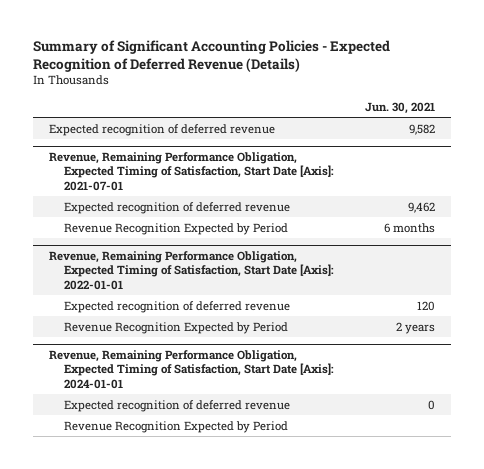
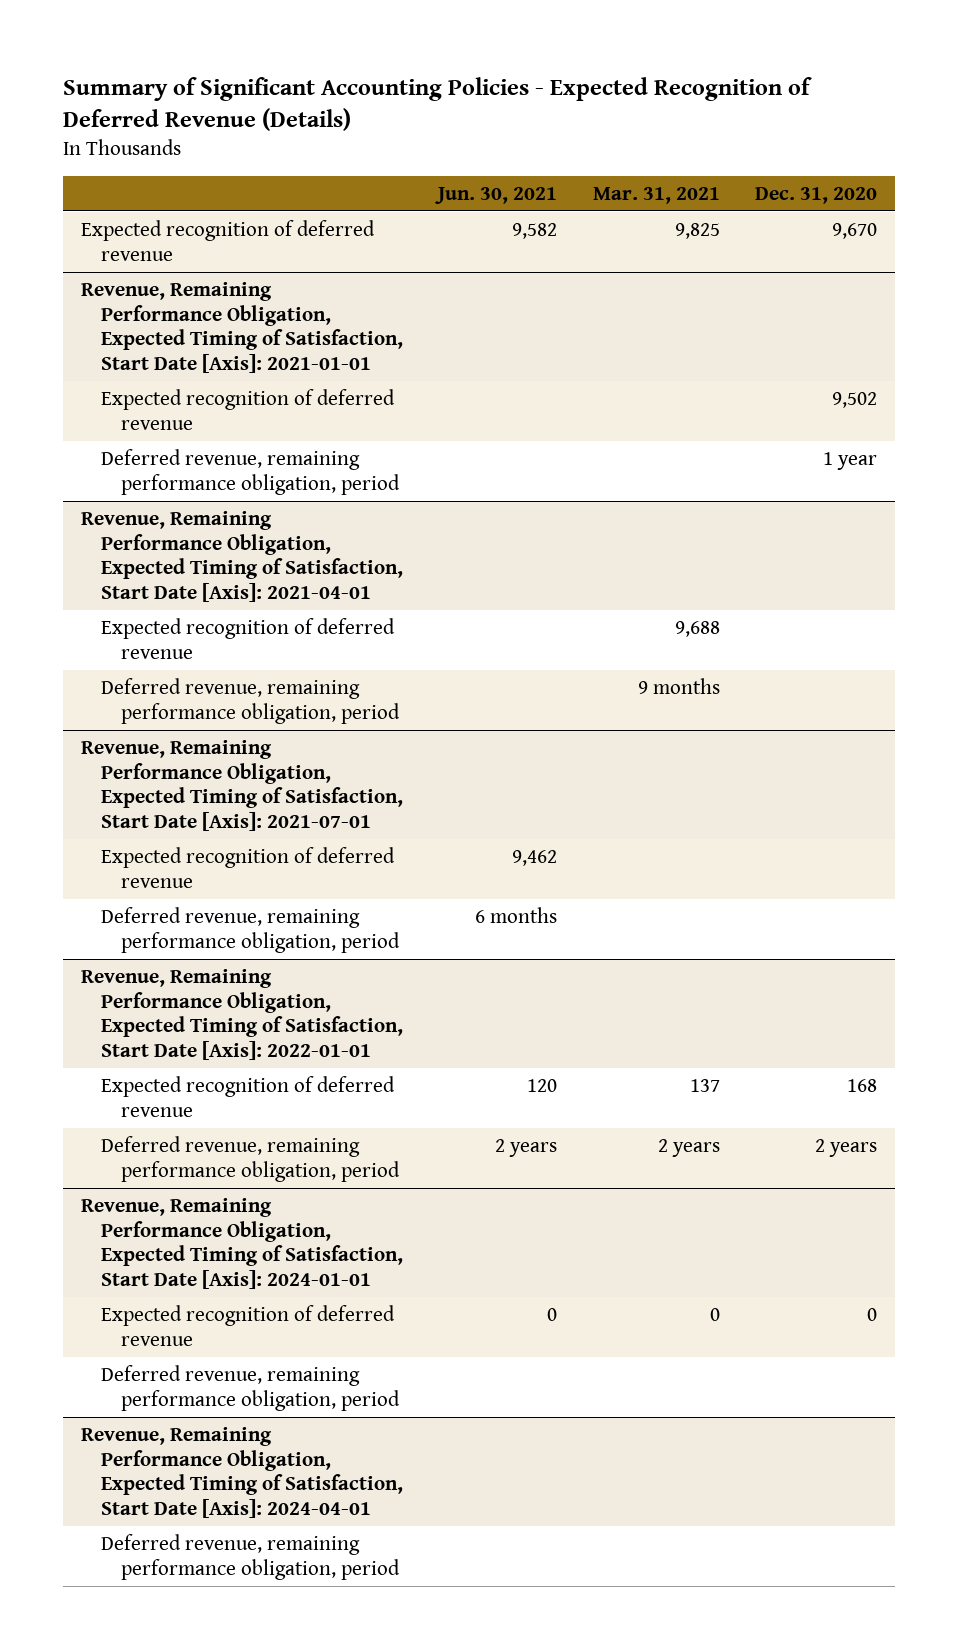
none -> [592,186,720,204] Mar. 31, 2021
none -> [754,186,877,204] Dec. 31, 2020
none -> [80,282,403,373] Revenue, Remaining Performance Obligation, Expected Timing of Satisfaction, Start Date [Axis]: 2021-01-01
none -> [100,389,395,430] Expected recognition of deferred revenue
none -> [100,449,400,495] Deferred revenue, remaining performance obligation, period
none -> [80,511,403,602] Revenue, Remaining Performance Obligation, Expected Timing of Satisfaction, Start Date [Axis]: 2021-04-01
none -> [100,618,395,659] Expected recognition of deferred revenue
none -> [100,678,400,724] Deferred revenue, remaining performance obligation, period
[63,222,288,235] Revenue Recognition Expected by Period -> [100,907,400,953] Deferred revenue, remaining performance obligation, period
[63,321,288,334] Revenue Recognition Expected by Period -> [100,1136,400,1182] Deferred revenue, remaining performance obligation, period
[63,420,288,433] Revenue Recognition Expected by Period -> [100,1365,400,1411] Deferred revenue, remaining performance obligation, period
none -> [80,1427,403,1518] Revenue, Remaining Performance Obligation, Expected Timing of Satisfaction, Start Date [Axis]: 2024-04-01
none -> [100,1534,400,1580] Deferred revenue, remaining performance obligation, period

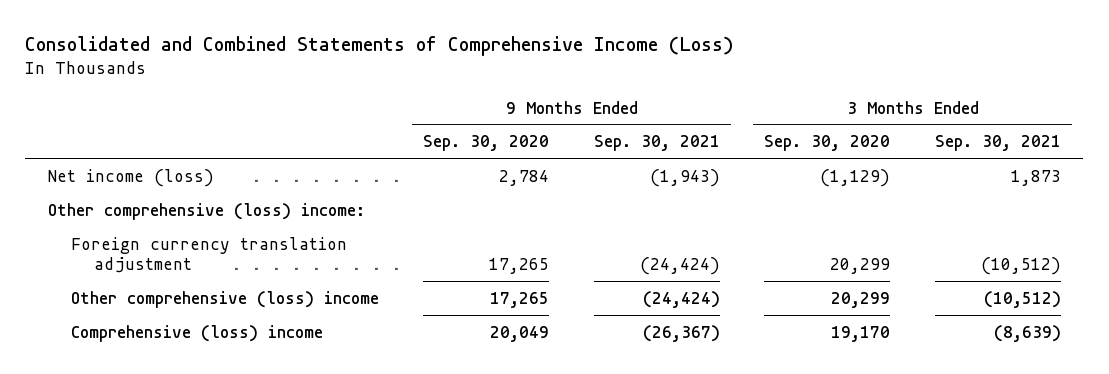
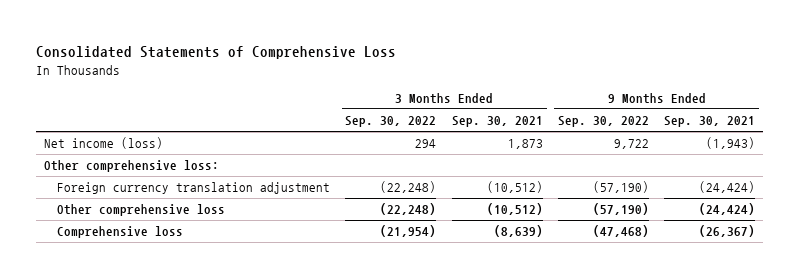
[25,36,735,57] Consolidated and Combined Statements of Comprehensive Income (Loss) -> [36,46,397,60] Consolidated Statements of Comprehensive Loss
[423,135,550,152] Sep. 30, 2020 -> none
[764,135,891,152] Sep. 30, 2020 -> none
none -> [345,116,437,128] Sep. 30, 2022
none -> [557,116,649,128] Sep. 30, 2022
[47,202,365,220] Other comprehensive (loss) income: -> [43,160,219,173] Other comprehensive loss:
[70,290,379,308] Other comprehensive (loss) income -> [57,204,226,217] Other comprehensive loss
[70,324,323,342] Comprehensive (loss) income -> [57,226,184,239] Comprehensive loss

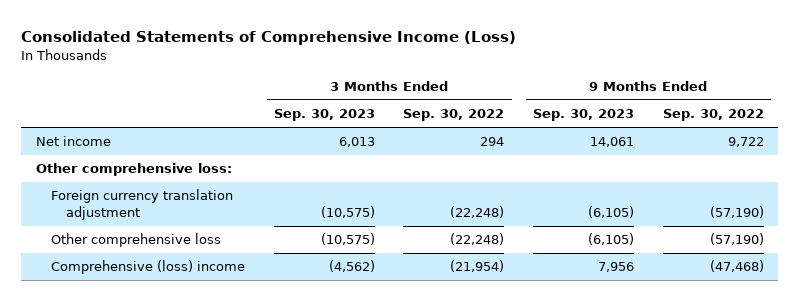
[36,46,397,60] Consolidated Statements of Comprehensive Loss -> [21,30,517,45] Consolidated Statements of Comprehensive Income (Loss)
[451,116,543,128] Sep. 30, 2021 -> none
[664,116,756,128] Sep. 30, 2021 -> none
none -> [273,109,375,122] Sep. 30, 2023
none -> [533,109,635,122] Sep. 30, 2023
[43,137,163,150] Net income (loss) -> [35,136,111,147] Net income
[57,226,184,239] Comprehensive loss -> [51,260,246,275] Comprehensive (loss) income

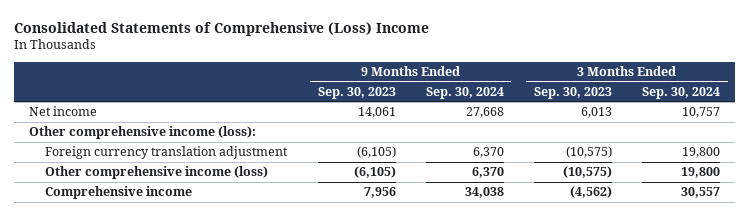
[21,30,517,45] Consolidated Statements of Comprehensive Income (Loss) -> [13,21,429,36] Consolidated Statements of Comprehensive (Loss) Income
[403,109,505,122] Sep. 30, 2022 -> none
[662,109,764,122] Sep. 30, 2022 -> none
none -> [425,86,504,99] Sep. 30, 2024
none -> [642,86,721,99] Sep. 30, 2024
[35,163,232,177] Other comprehensive loss: -> [28,126,256,140] Other comprehensive income (loss):
[51,233,222,248] Other comprehensive loss -> [45,166,269,180] Other comprehensive income (loss)
[51,260,246,275] Comprehensive (loss) income -> [45,186,193,200] Comprehensive income

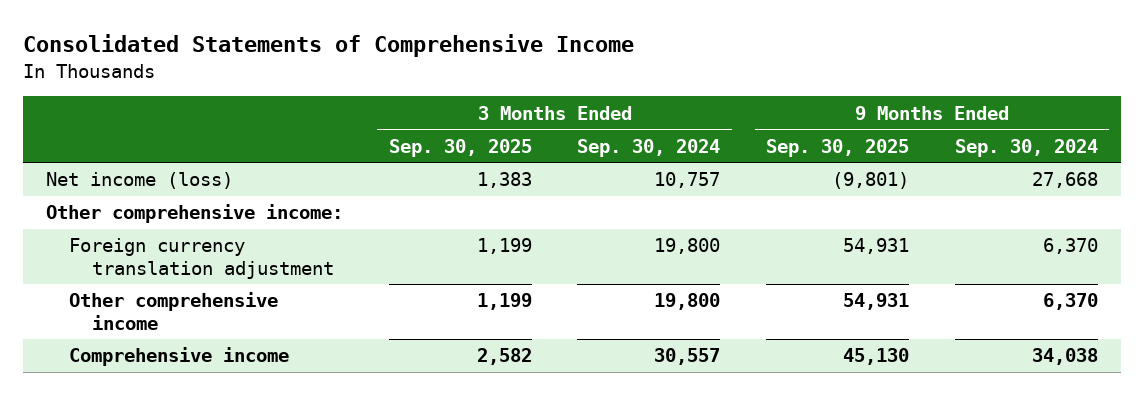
[13,21,429,36] Consolidated Statements of Comprehensive (Loss) Income -> [22,34,634,58] Consolidated Statements of Comprehensive Income
[317,86,396,99] Sep. 30, 2023 -> none
[534,86,613,99] Sep. 30, 2023 -> none
none -> [388,138,532,157] Sep. 30, 2025
none -> [766,138,910,157] Sep. 30, 2025
[28,106,97,117] Net income -> [45,172,233,190] Net income (loss)
[28,126,256,140] Other comprehensive income (loss): -> [45,204,343,224] Other comprehensive income:
[45,166,269,180] Other comprehensive income (loss) -> [68,292,278,330] Other comprehensive income

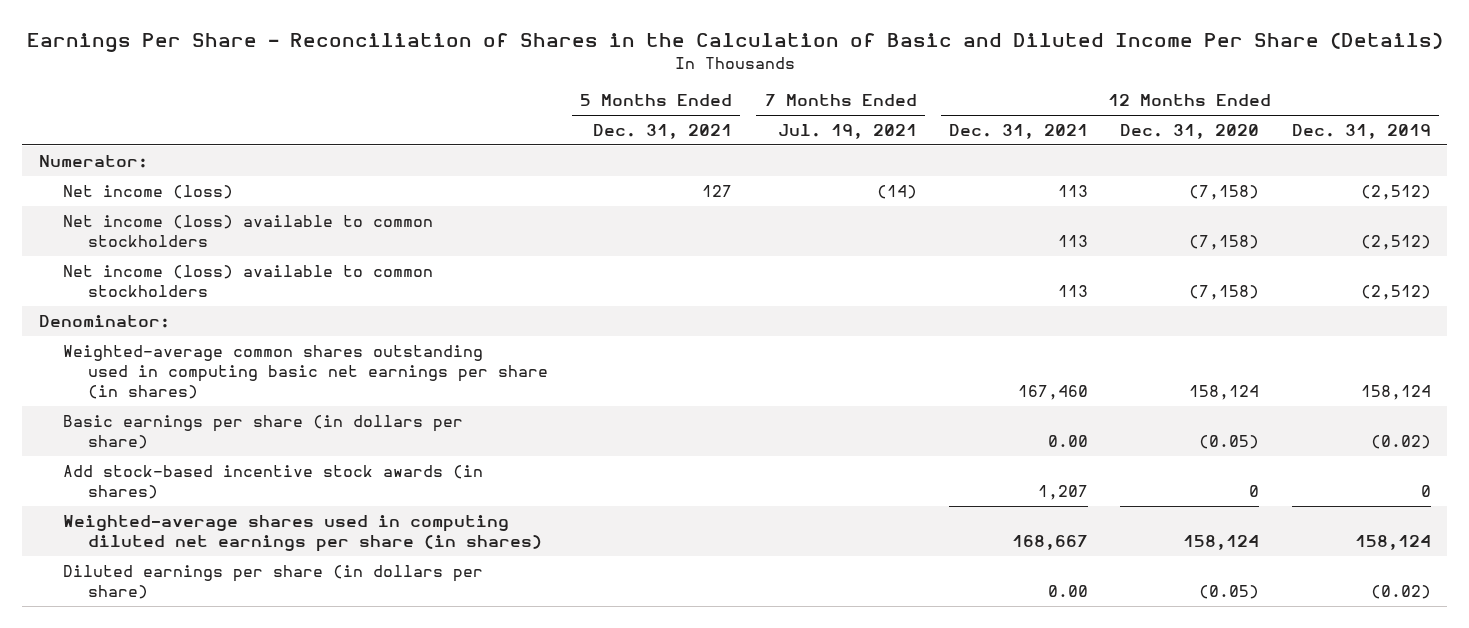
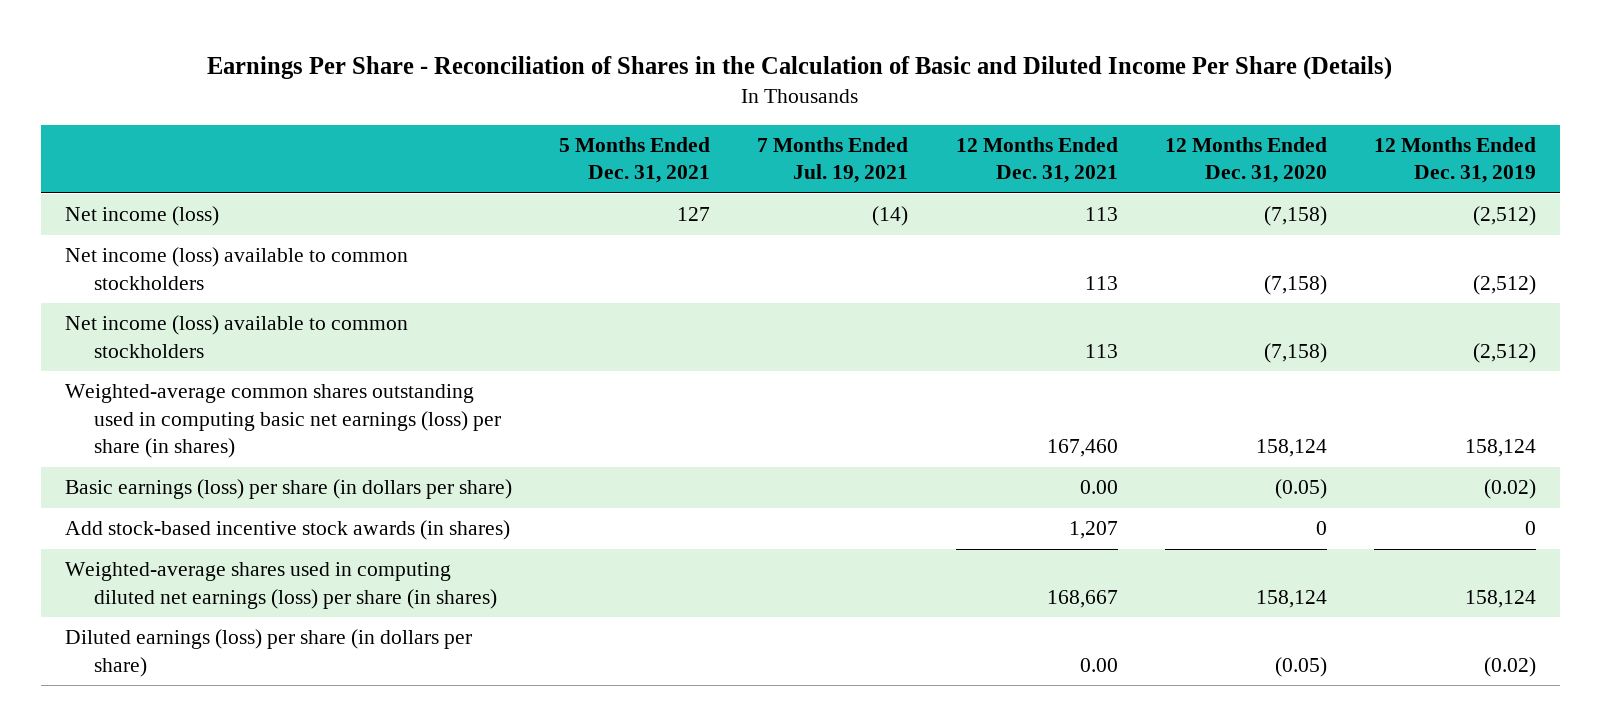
[38,155,148,169] Numerator: -> none
[38,315,170,329] Denominator: -> none
[63,345,548,399] Weighted-average common shares outstanding used in computing basic net earnings per share (in shares) -> [64,384,501,459] Weighted-average common shares outstanding used in computing basic net earnings (loss) per share (in shares)
[63,415,464,449] Basic earnings per share (in dollars per share) -> [64,479,512,500] Basic earnings (loss) per share (in dollars per share)
[63,515,542,552] Weighted-average shares used in computing diluted net earnings per share (in shares) -> [64,562,497,609] Weighted-average shares used in computing diluted net earnings (loss) per share (in shares)
[63,565,484,599] Diluted earnings per share (in dollars per share) -> [64,629,472,677] Diluted earnings (loss) per share (in dollars per share)

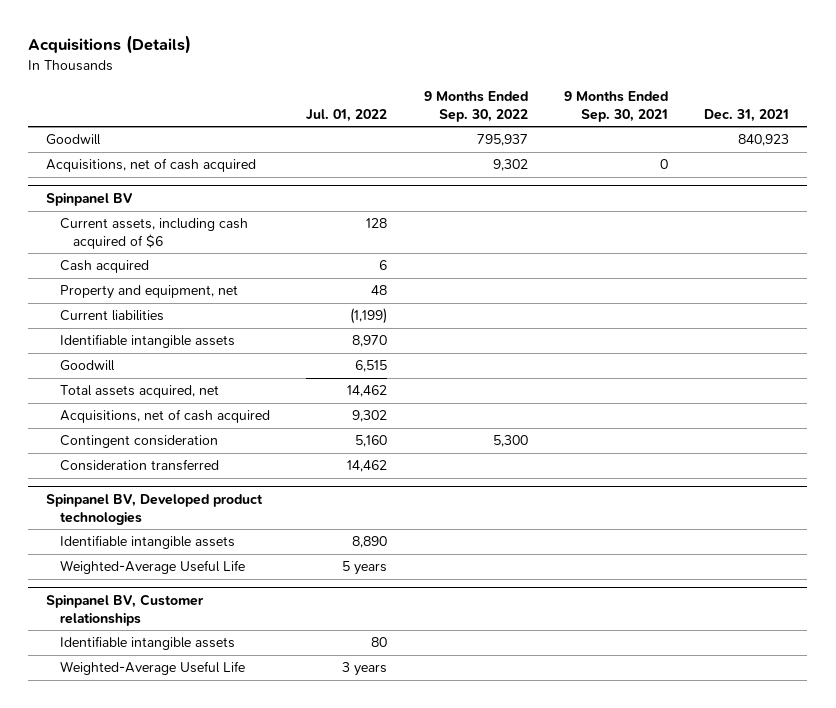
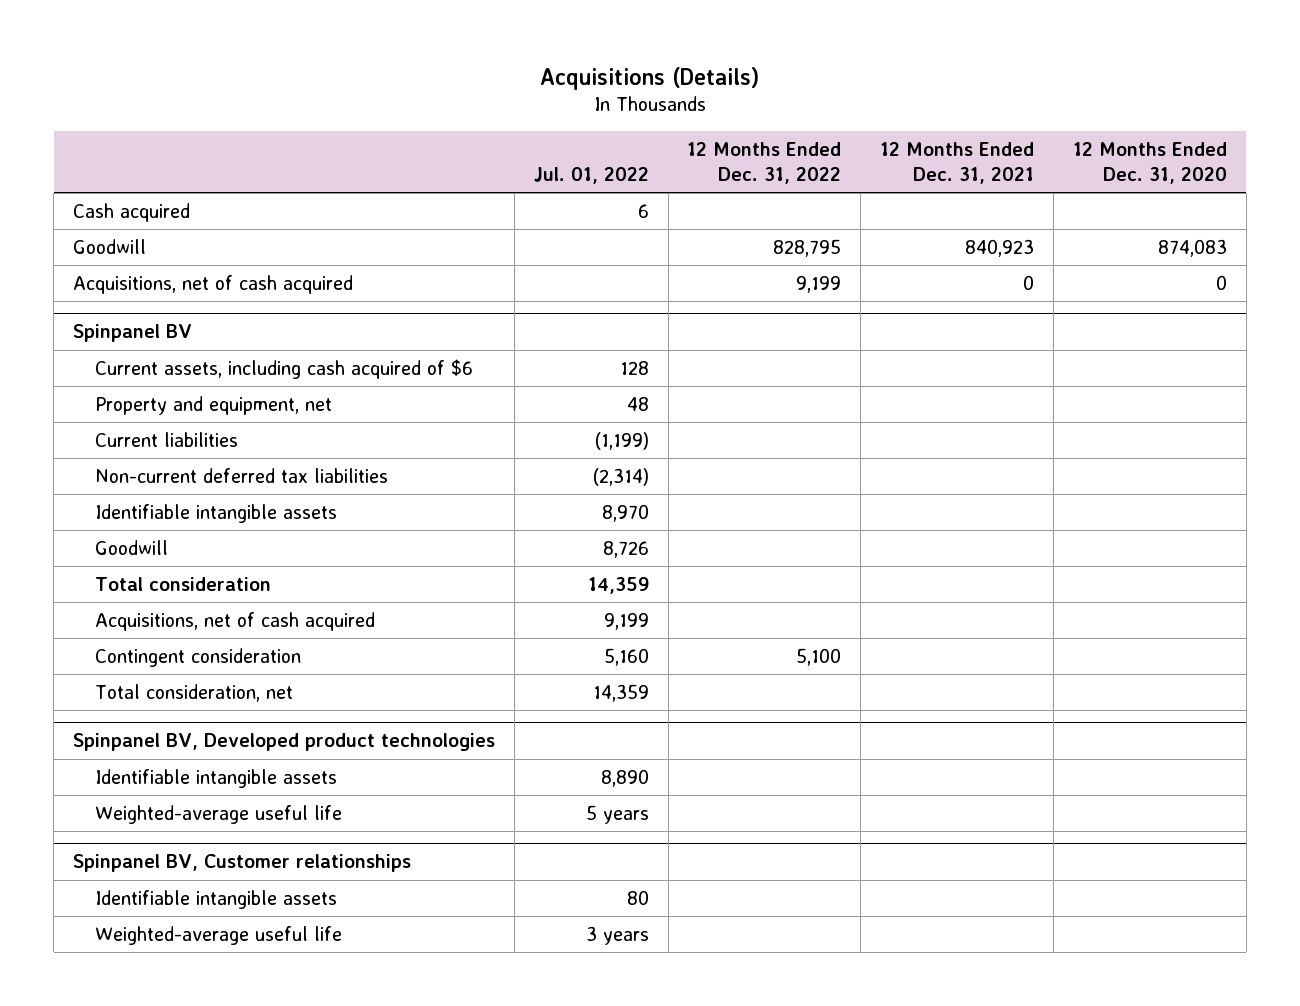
[423,91,528,122] 9 Months Ended Sep. 30, 2022 -> none
[563,91,668,122] 9 Months Ended Sep. 30, 2021 -> none
[704,108,790,122] Dec. 31, 2021 -> none
none -> [687,142,842,184] 12 Months Ended Dec. 31, 2022
none -> [880,142,1035,184] 12 Months Ended Dec. 31, 2021
none -> [1072,142,1227,184] 12 Months Ended Dec. 31, 2020
none -> [73,202,191,222] Cash acquired
[59,260,149,274] Cash acquired -> none
none -> [95,467,389,483] Non-current deferred tax liabilities
[355,360,388,373] 6,515 -> [602,540,649,558] 8,726
[59,385,219,399] Total assets acquired, net -> [95,576,272,591] Total consideration
[347,385,388,398] 14,462 -> [587,576,649,594] 14,359
[352,410,388,423] 9,302 -> [603,612,649,630] 9,199
[59,459,219,472] Consideration transferred -> [95,683,294,702] Total consideration, net
[347,460,388,473] 14,462 -> [592,683,649,702] 14,359
[59,560,245,575] Weighted-Average Useful Life -> [95,804,343,824] Weighted-average useful life
[59,661,245,676] Weighted-Average Useful Life -> [95,925,343,945] Weighted-average useful life

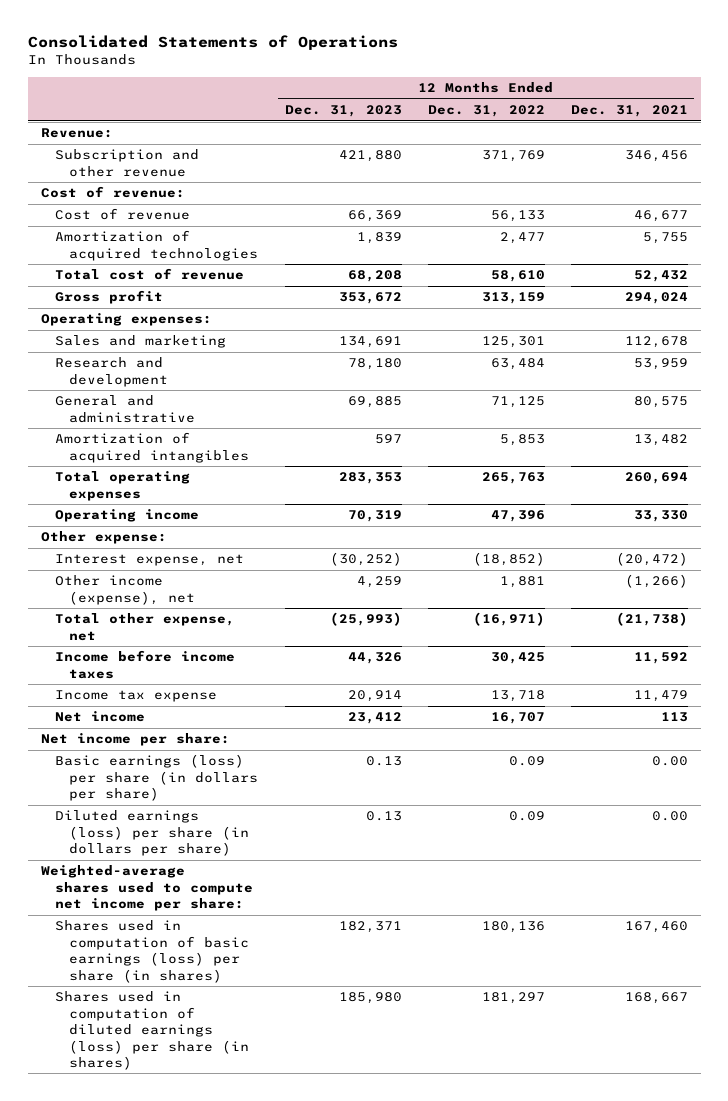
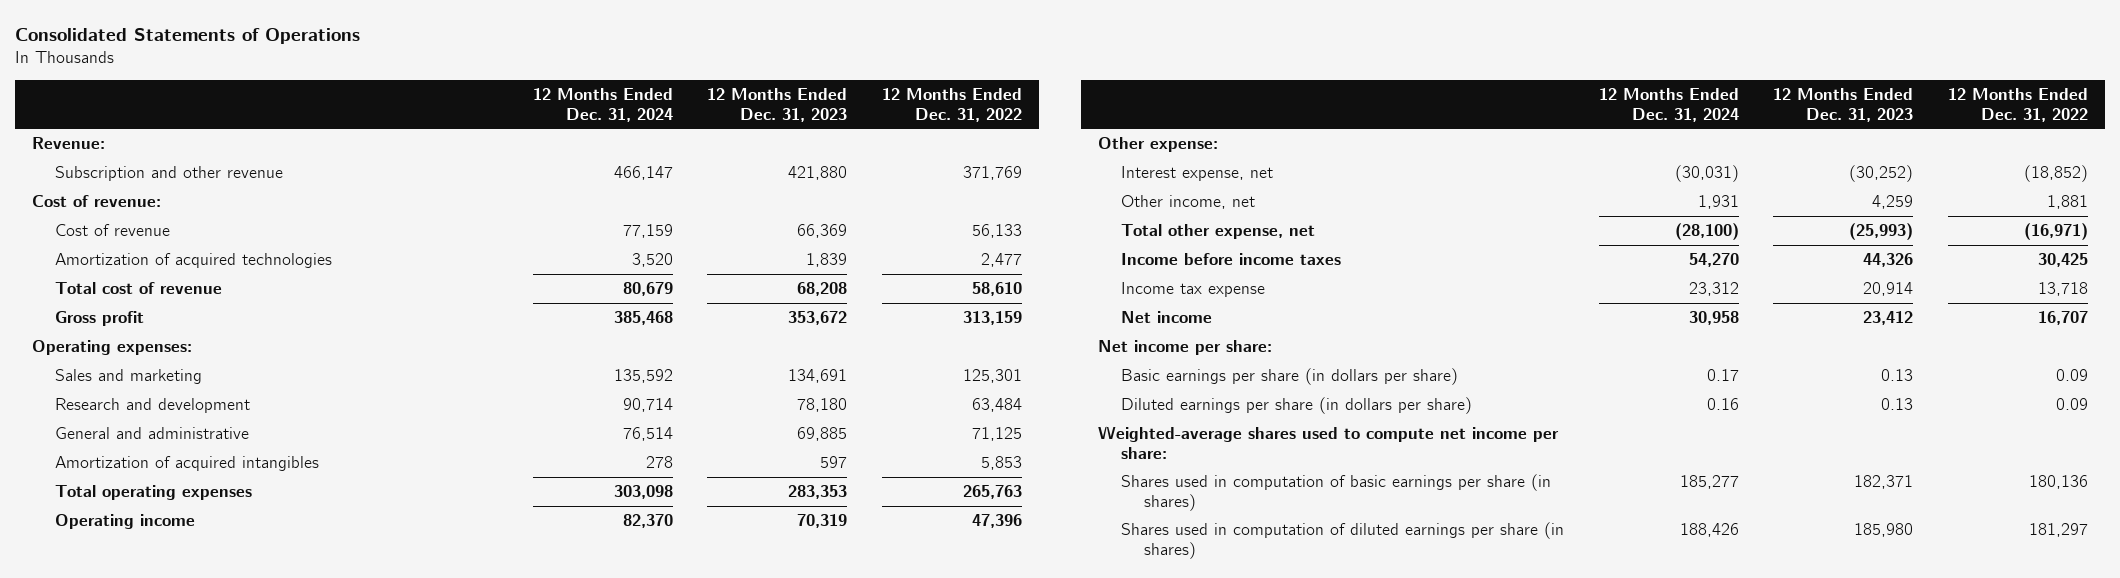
[570,105,688,118] Dec. 31, 2021 -> none
none -> [532,87,673,122] 12 Months Ended Dec. 31, 2024
[55,575,196,605] Other income (expense), net -> [1121,195,1256,210] Other income, net
[55,754,259,802] Basic earnings (loss) per share (in dollars per share) -> [1121,368,1459,386] Basic earnings per share (in dollars per share)
[55,810,250,857] Diluted earnings (loss) per share (in dollars per share) -> [1121,397,1473,415] Diluted earnings per share (in dollars per share)
[55,920,250,983] Shares used in computation of basic earnings (loss) per share (in shares) -> [1121,474,1552,511] Shares used in computation of basic earnings per share (in shares)
[55,991,250,1070] Shares used in computation of diluted earnings (loss) per share (in shares) -> [1121,522,1565,559] Shares used in computation of diluted earnings per share (in shares)

